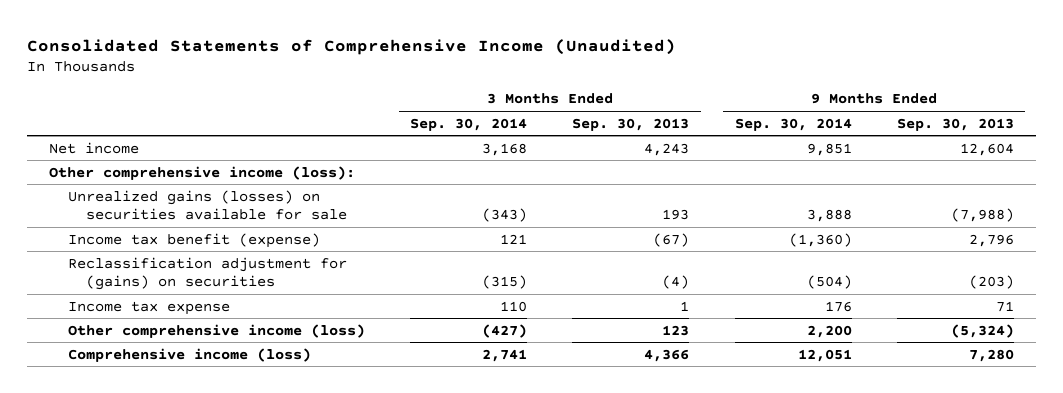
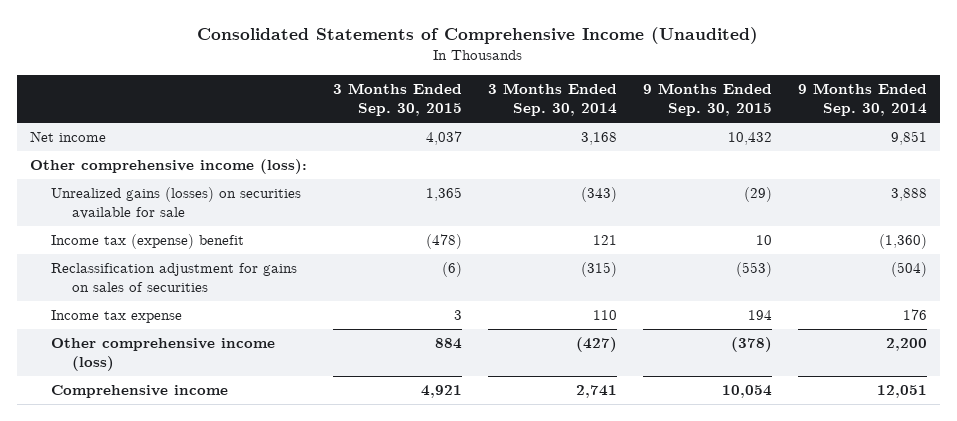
[572,117,690,131] Sep. 30, 2013 -> none
[896,117,1014,131] Sep. 30, 2013 -> none
none -> [333,83,463,117] 3 Months Ended Sep. 30, 2015
none -> [642,83,772,117] 9 Months Ended Sep. 30, 2015
[67,232,320,248] Income tax benefit (expense) -> [51,234,245,250] Income tax (expense) benefit
[67,256,347,291] Reclassification adjustment for (gains) on securities -> [51,263,298,293] Reclassification adjustment for gains on sales of securities
[67,347,311,362] Comprehensive income (loss) -> [51,385,229,399] Comprehensive income

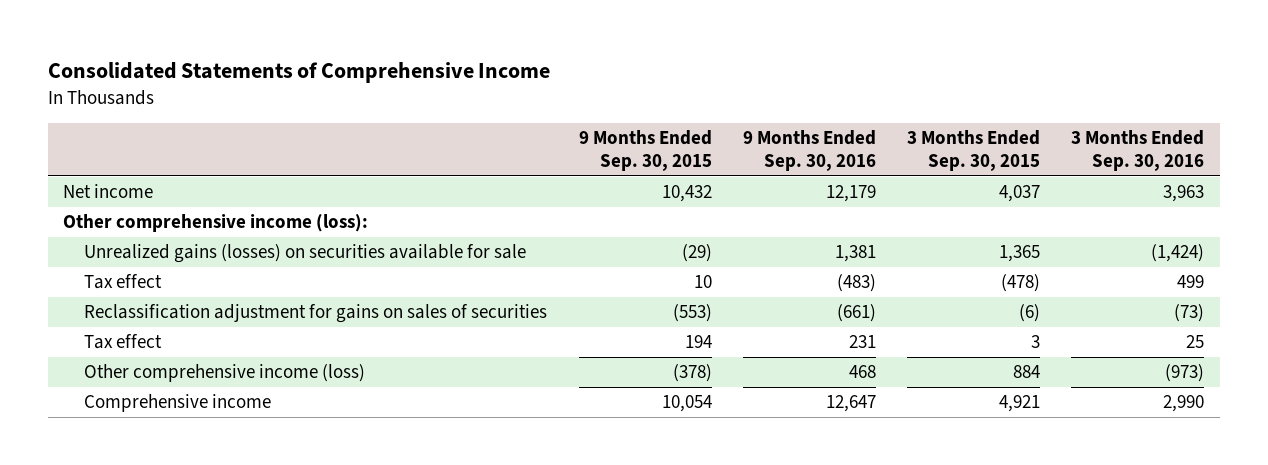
[197,27,759,45] Consolidated Statements of Comprehensive Income (Unaudited) -> [47,61,550,83] Consolidated Statements of Comprehensive Income
[487,83,617,117] 3 Months Ended Sep. 30, 2014 -> none
[797,83,927,117] 9 Months Ended Sep. 30, 2014 -> none
none -> [742,130,876,171] 9 Months Ended Sep. 30, 2016
none -> [1071,130,1205,171] 3 Months Ended Sep. 30, 2016
[51,234,245,250] Income tax (expense) benefit -> [84,274,163,290] Tax effect
[51,310,183,324] Income tax expense -> [84,334,163,350] Tax effect

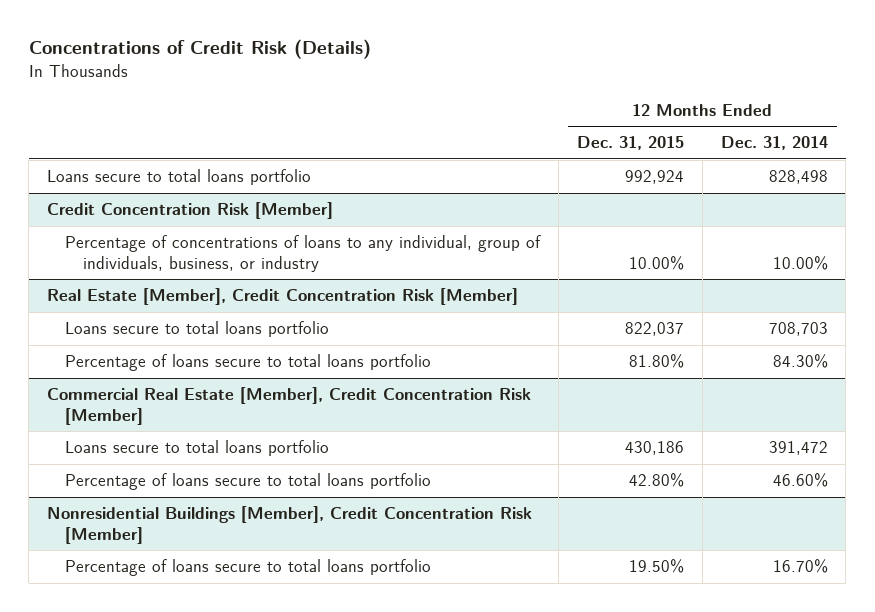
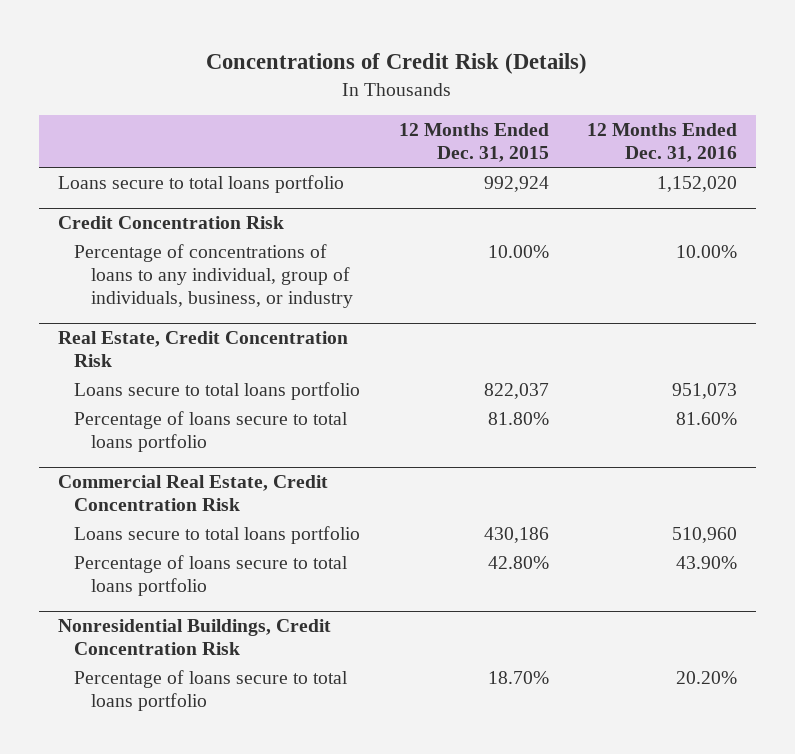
[720,136,828,151] Dec. 31, 2014 -> none
none -> [586,123,737,163] 12 Months Ended Dec. 31, 2016
[47,202,334,220] Credit Concentration Risk [Member] -> [57,216,284,230] Credit Concentration Risk
[47,288,519,306] Real Estate [Member], Credit Concentration Risk [Member] -> [57,331,348,368] Real Estate, Credit Concentration Risk
[47,387,532,425] Commercial Real Estate [Member], Credit Concentration Risk [Member] -> [57,475,328,512] Commercial Real Estate, Credit Concentration Risk
[47,506,533,544] Nonresidential Buildings [Member], Credit Concentration Risk [Member] -> [57,619,331,656] Nonresidential Buildings, Credit Concentration Risk
[628,559,684,574] 19.50% -> [487,670,549,684] 18.70%

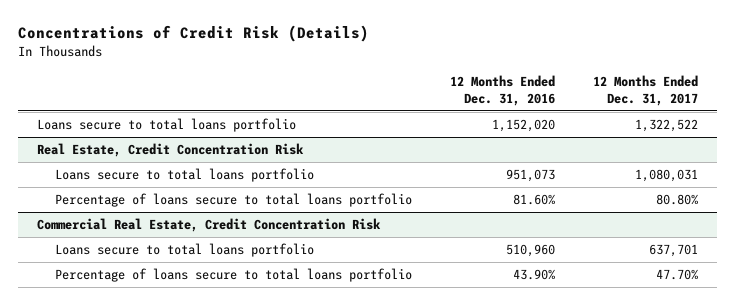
[398,123,549,163] 12 Months Ended Dec. 31, 2015 -> none
none -> [593,75,699,106] 12 Months Ended Dec. 31, 2017
[57,216,284,230] Credit Concentration Risk -> none
[74,243,353,308] Percentage of concentrations of loans to any individual, group of individuals, business, or industry -> none
[57,619,331,656] Nonresidential Buildings, Credit Concentration Risk -> none
[74,669,349,711] Percentage of loans secure to total loans portfolio -> none

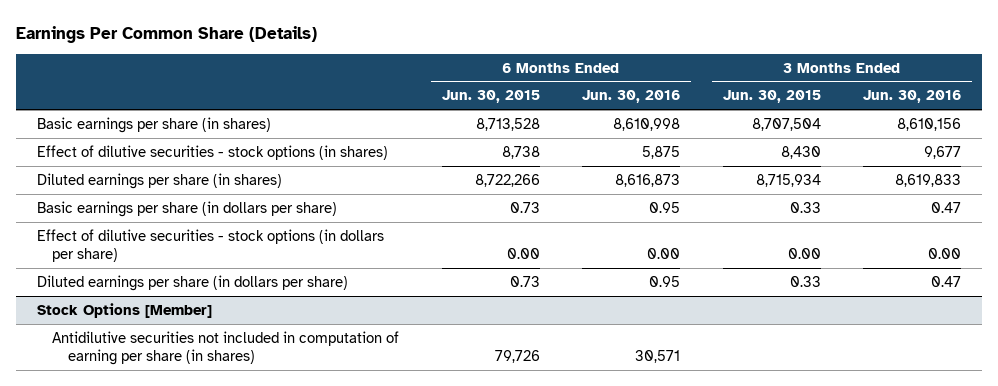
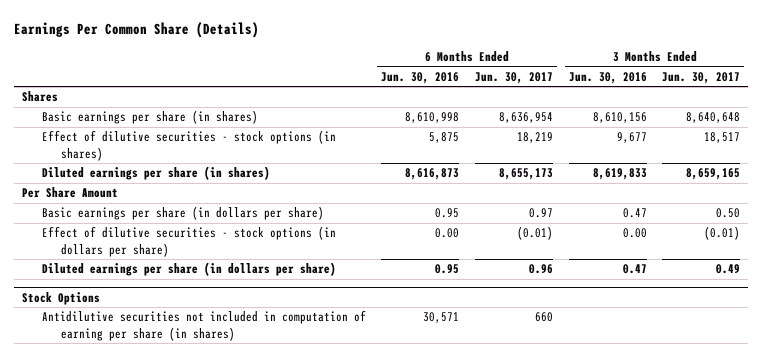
[441,90,540,104] Jun. 30, 2015 -> none
[722,90,821,104] Jun. 30, 2015 -> none
none -> [475,71,554,84] Jun. 30, 2017
none -> [662,71,741,84] Jun. 30, 2017
none -> [21,91,58,103] Shares
none -> [21,187,118,199] Per Share Amount
[37,302,213,318] Stock Options [Member] -> [21,291,100,305] Stock Options

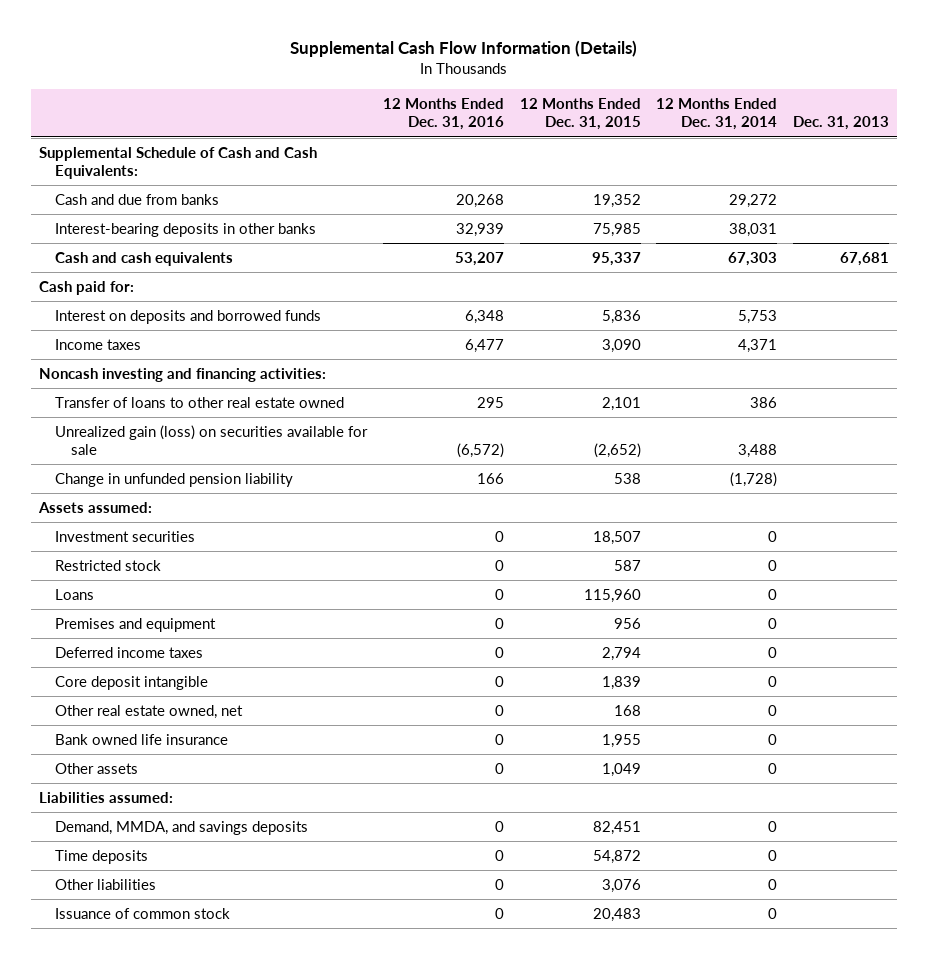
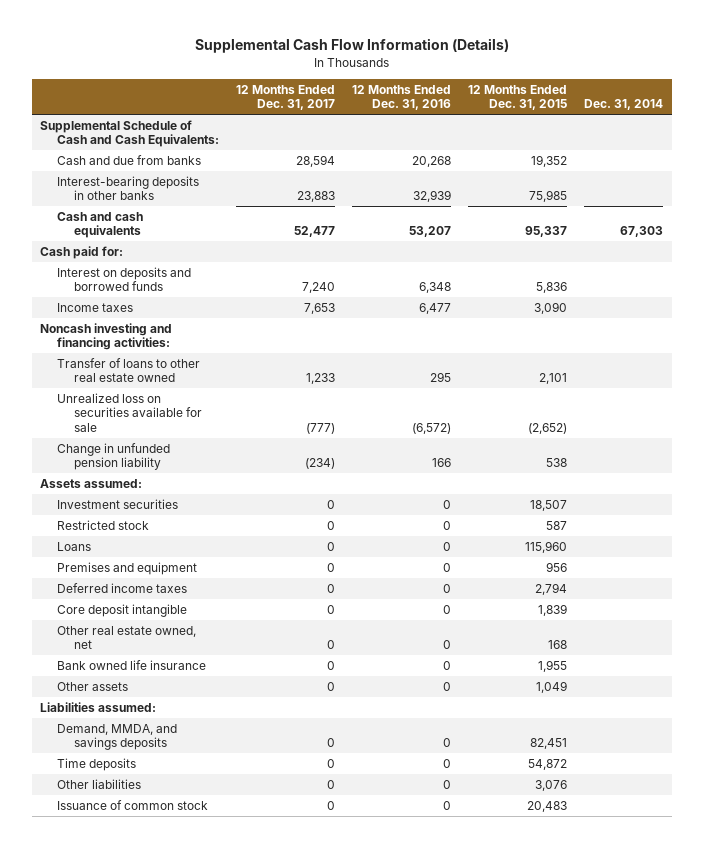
[656,98,778,131] 12 Months Ended Dec. 31, 2014 -> none
[793,116,890,131] Dec. 31, 2013 -> none
none -> [236,84,336,111] 12 Months Ended Dec. 31, 2017
none -> [584,99,664,111] Dec. 31, 2014
[55,425,369,456] Unrealized gain (loss) on securities available for sale -> [56,392,202,432] Unrealized loss on securities available for sale

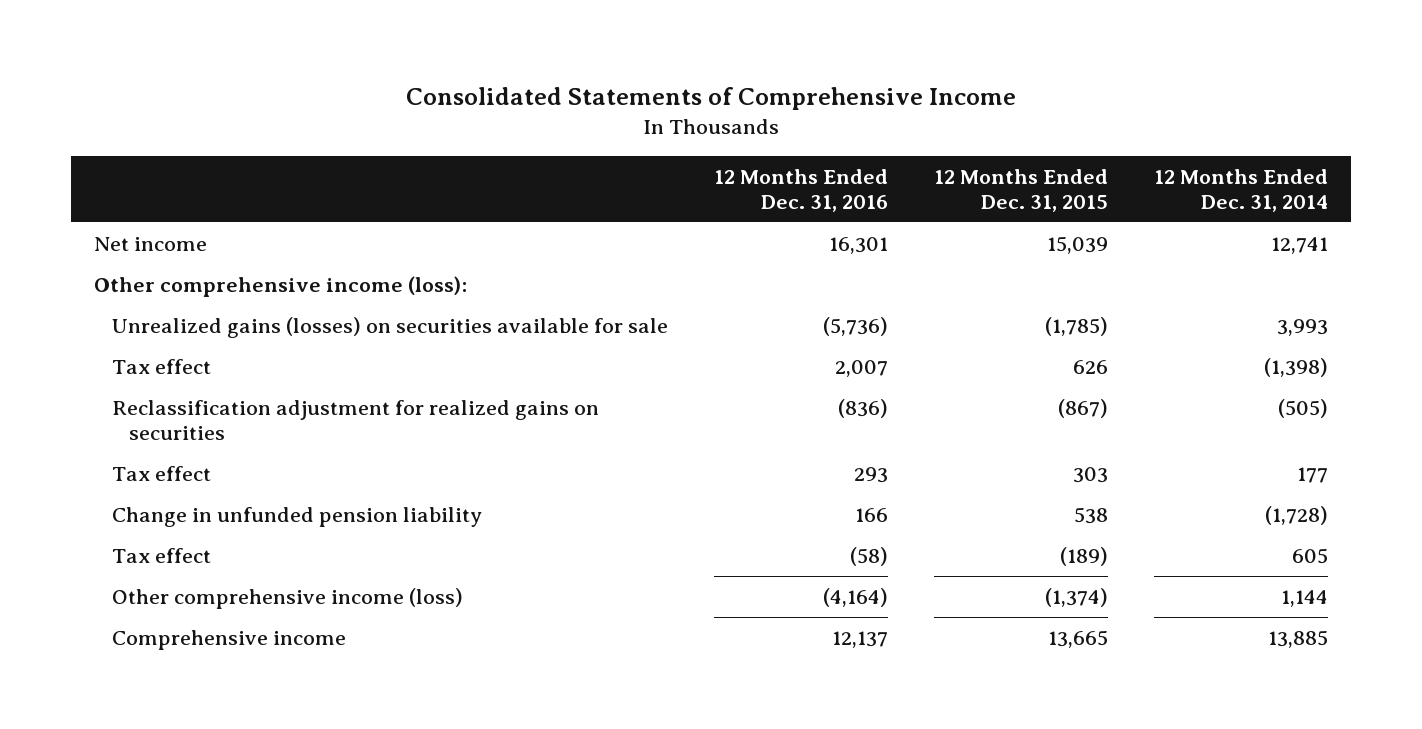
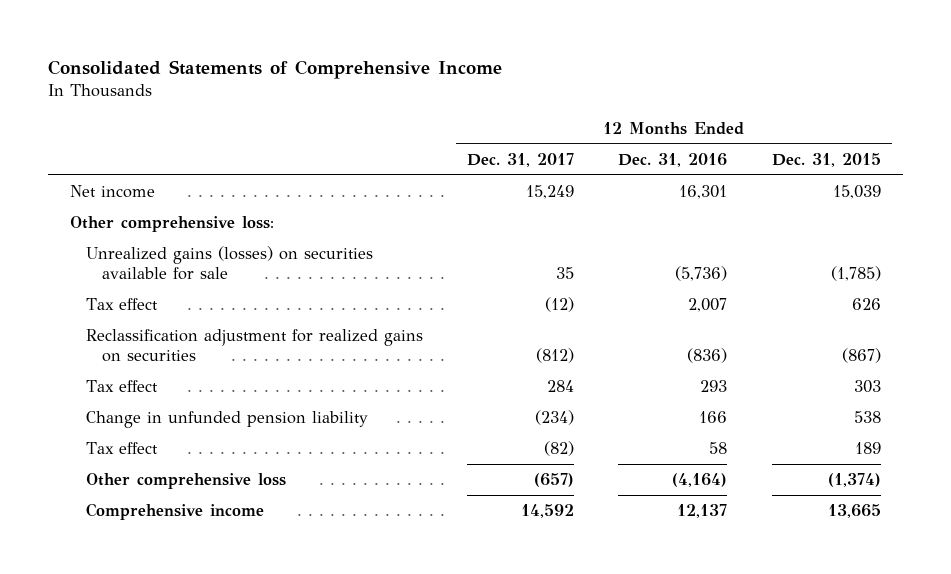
[1154,168,1329,212] 12 Months Ended Dec. 31, 2014 -> none
none -> [467,152,575,167] Dec. 31, 2017
[94,275,468,297] Other comprehensive income (loss): -> [70,216,275,233] Other comprehensive loss:
[849,546,888,566] (58) -> [709,442,728,455] 58
[1060,546,1109,566] (189) -> [854,442,881,455] 189
[111,587,463,609] Other comprehensive income (loss) -> [85,473,286,490] Other comprehensive loss

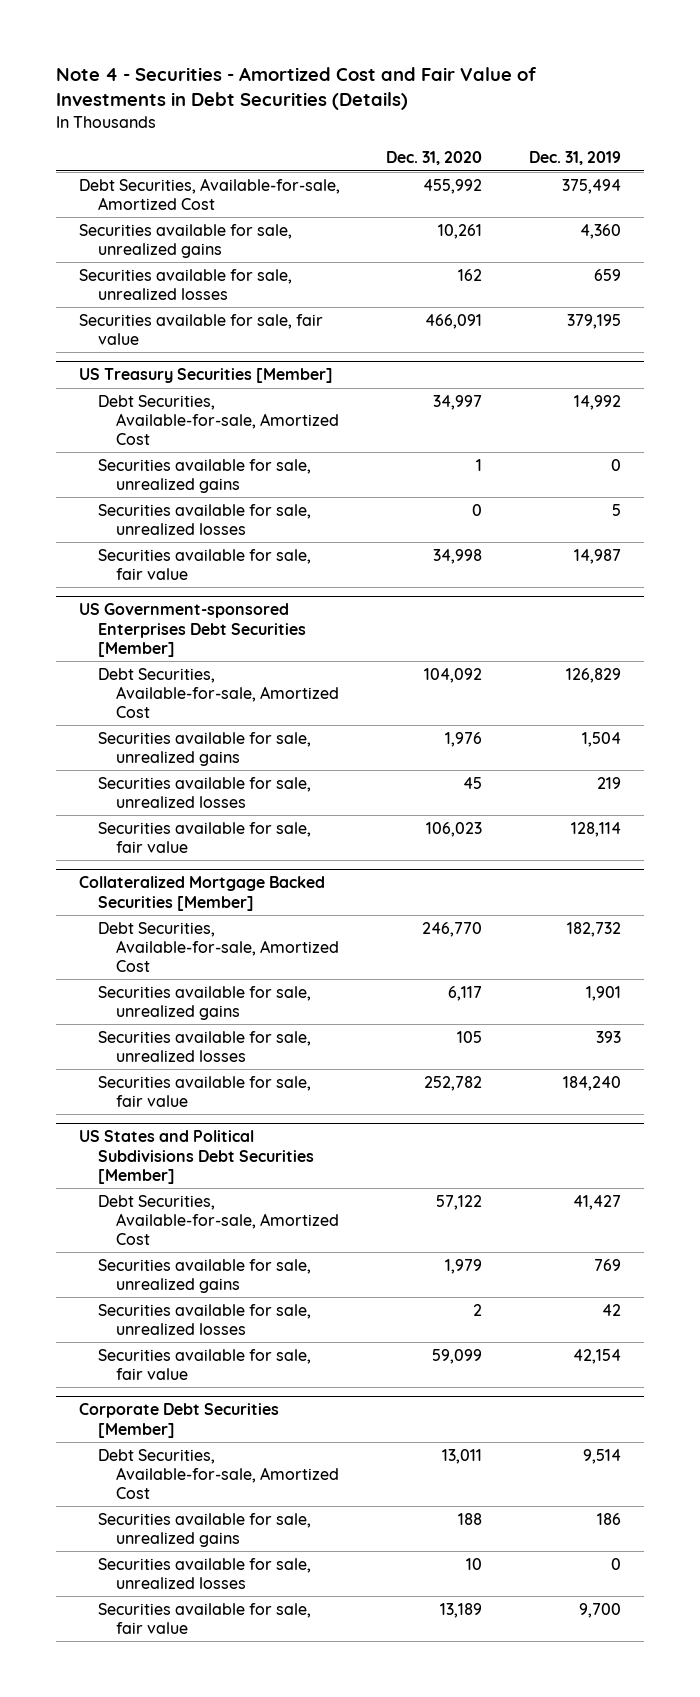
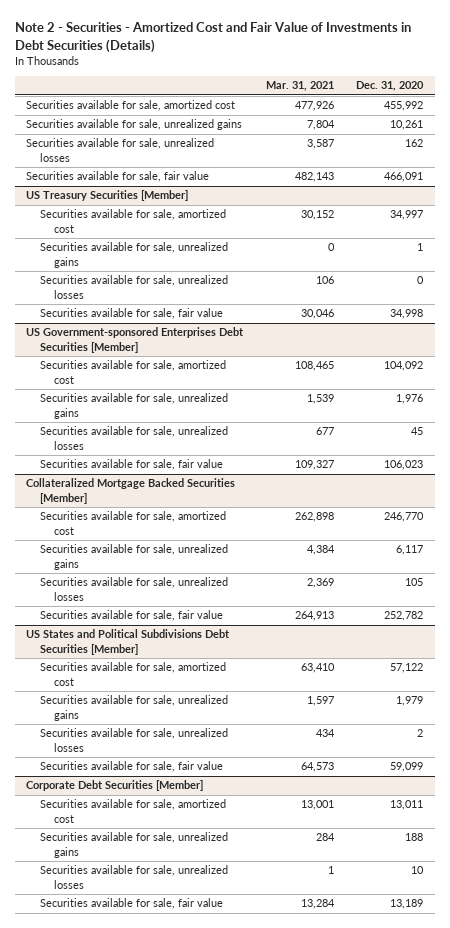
[55,67,536,111] Note 4 - Securities - Amortized Cost and Fair Value of Investments in Debt Securities (Details) -> [15,22,412,53] Note 2 - Securities - Amortized Cost and Fair Value of Investments in Debt Securities (Details)
[528,151,621,166] Dec. 31, 2019 -> none
none -> [265,81,334,92] Mar. 31, 2021
[79,177,341,210] Debt Securities, Available-for-sale, Amortized Cost -> [26,100,236,112] Securities available for sale, amortized cost
[97,394,340,446] Debt Securities, Available-for-sale, Amortized Cost -> [40,209,227,233] Securities available for sale, amortized cost
[97,667,340,719] Debt Securities, Available-for-sale, Amortized Cost -> [40,360,227,384] Securities available for sale, amortized cost
[97,921,340,973] Debt Securities, Available-for-sale, Amortized Cost -> [40,511,227,535] Securities available for sale, amortized cost
[97,1194,340,1246] Debt Securities, Available-for-sale, Amortized Cost -> [40,662,227,686] Securities available for sale, amortized cost
[97,1448,340,1500] Debt Securities, Available-for-sale, Amortized Cost -> [40,799,227,823] Securities available for sale, amortized cost

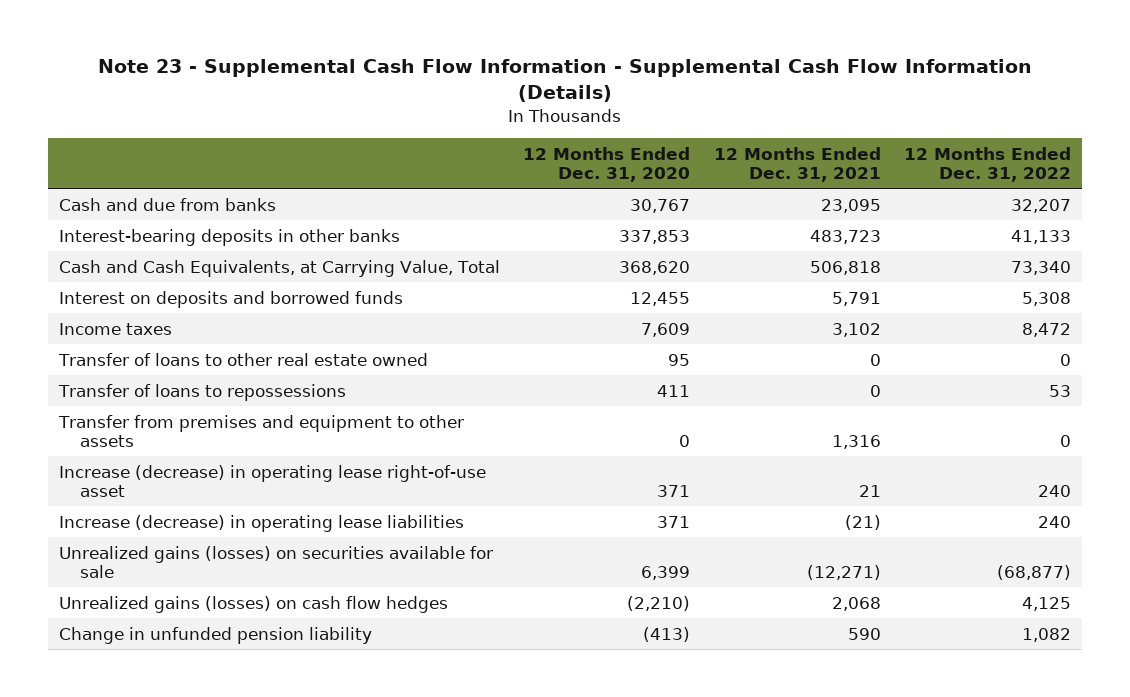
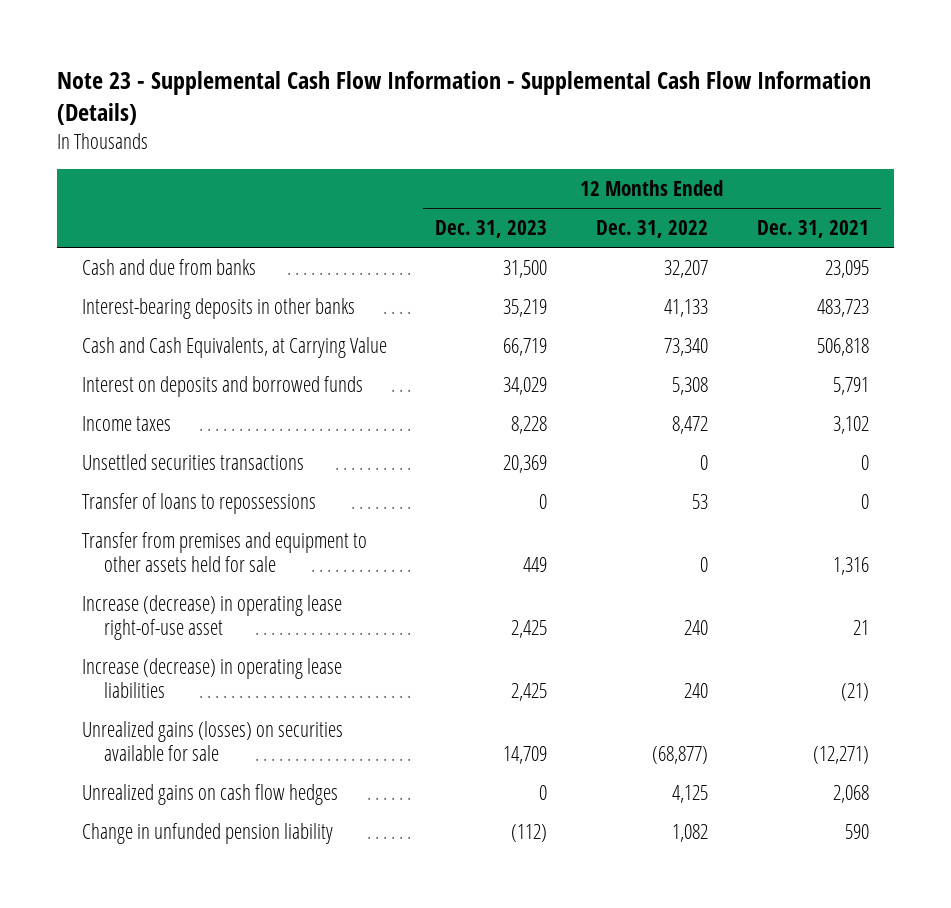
[523,146,691,183] 12 Months Ended Dec. 31, 2020 -> none
none -> [435,220,548,239] Dec. 31, 2023
[59,259,501,277] Cash and Cash Equivalents, at Carrying Value, Total -> [81,336,387,358] Cash and Cash Equivalents, at Carrying Value
[58,352,429,366] Transfer of loans to other real estate owned -> none
none -> [81,453,304,470] Unsettled securities transactions
[58,414,465,447] Transfer from premises and equipment to other assets -> [81,531,367,573] Transfer from premises and equipment to other assets held for sale
[59,595,449,613] Unrealized gains (losses) on cash flow hedges -> [81,783,338,805] Unrealized gains on cash flow hedges

